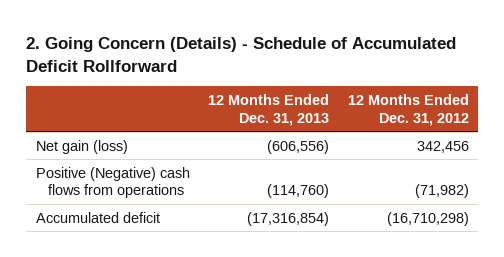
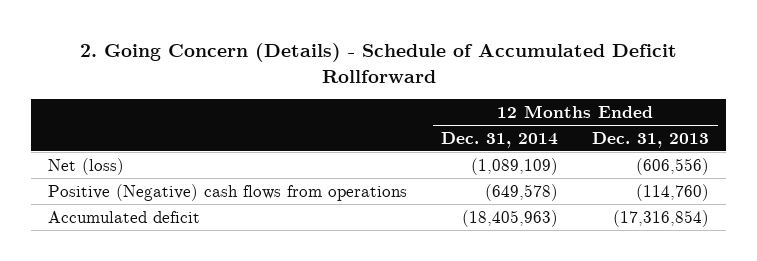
[347,94,469,126] 12 Months Ended Dec. 31, 2012 -> none
none -> [441,131,559,148] Dec. 31, 2014
[35,139,128,154] Net gain (loss) -> [47,157,124,175] Net (loss)

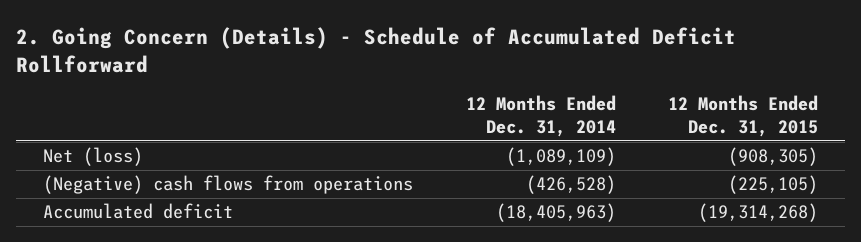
[592,131,710,148] Dec. 31, 2013 -> none
none -> [668,95,819,137] 12 Months Ended Dec. 31, 2015
[47,183,407,201] Positive (Negative) cash flows from operations -> [42,175,413,195] (Negative) cash flows from operations
[485,183,559,201] (649,578) -> [525,175,616,195] (426,528)

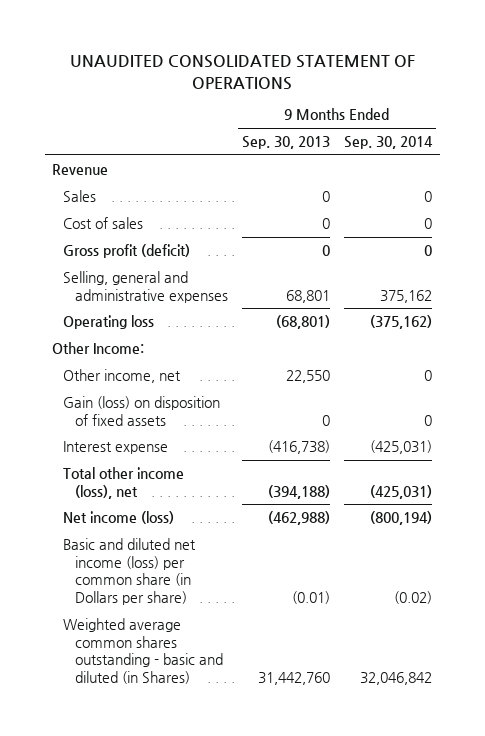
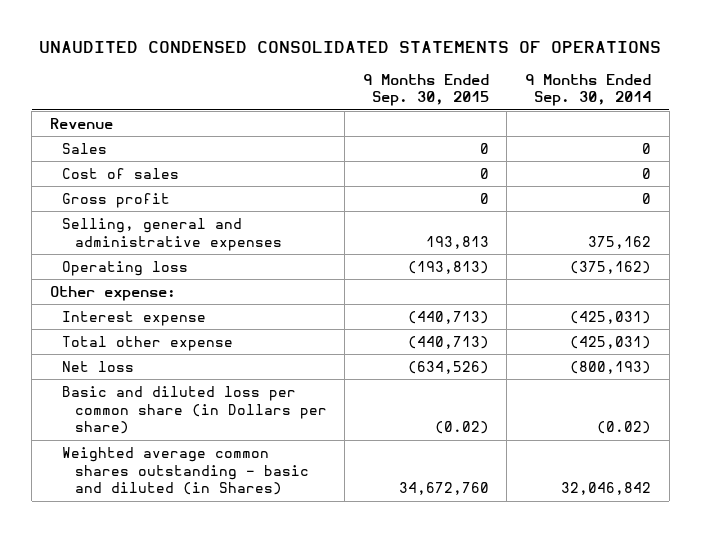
[70,55,416,90] UNAUDITED CONSOLIDATED STATEMENT OF OPERATIONS -> [39,41,662,54] UNAUDITED CONDENSED CONSOLIDATED STATEMENTS OF OPERATIONS
[242,136,331,150] Sep. 30, 2013 -> none
none -> [362,73,489,107] 9 Months Ended Sep. 30, 2015
[63,244,191,259] Gross profit (deficit) -> [62,192,171,208] Gross profit
[63,369,182,384] Other income, net -> none
[63,396,221,426] Gain (loss) on disposition of fixed assets -> none
[52,342,145,355] Other Income: -> [49,285,176,301] Other expense:
[63,467,185,499] Total other income (loss), net -> [62,335,234,351] Total other expense
[63,511,175,525] Net income (loss) -> [62,360,135,372] Net loss
[370,511,433,526] (800,194) -> [570,360,652,374] (800,193)
[63,538,197,605] Basic and diluted net income (loss) per common share (in Dollars per share) -> [62,385,327,435] Basic and diluted loss per common share (in Dollars per share)

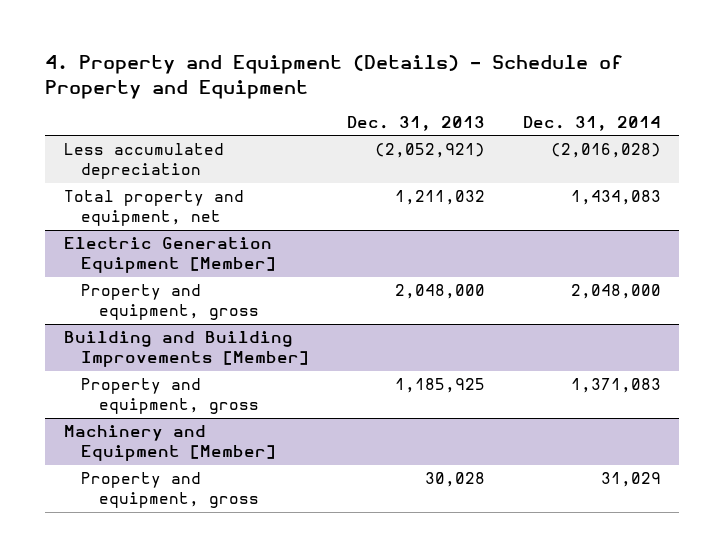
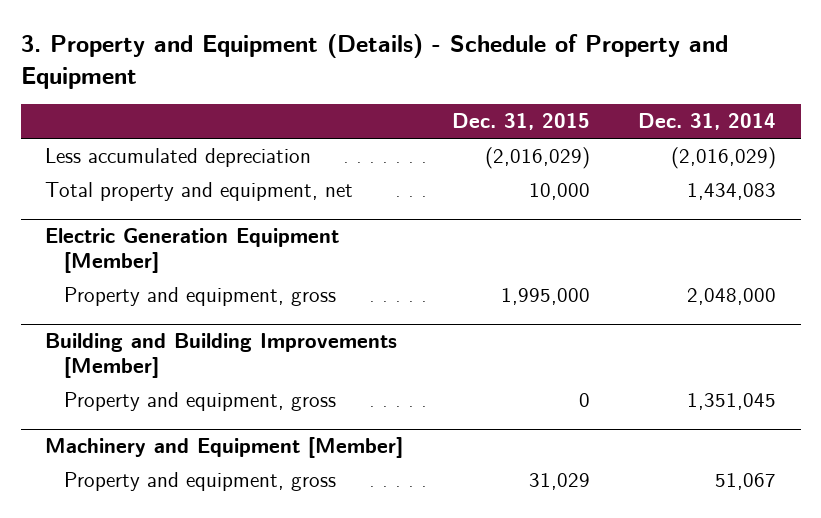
[44,55,623,99] 4. Property and Equipment (Details) - Schedule of Property and Equipment -> [20,34,728,90] 3. Property and Equipment (Details) - Schedule of Property and Equipment
[346,116,485,132] Dec. 31, 2013 -> none
none -> [451,113,590,131] Dec. 31, 2015
[550,143,661,159] (2,016,028) -> [671,147,777,170] (2,016,029)
[570,378,661,394] 1,371,083 -> [687,393,777,411] 1,351,045
[600,472,661,488] 31,029 -> [715,473,777,491] 51,067

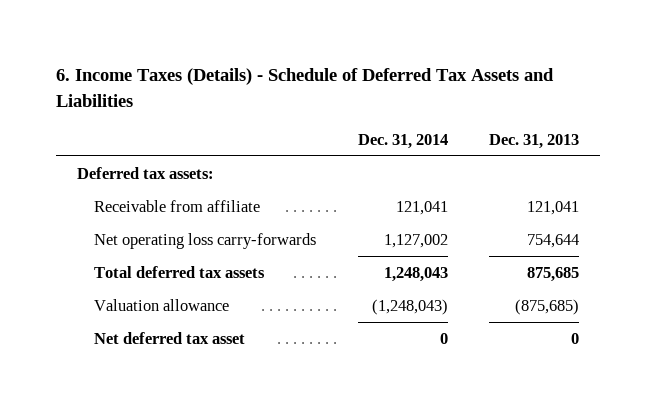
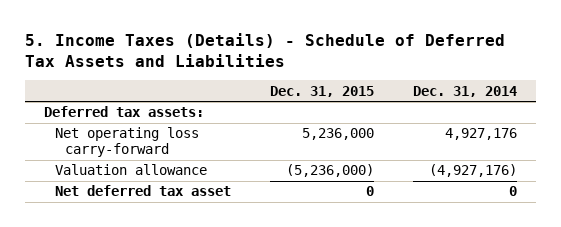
[56,68,555,107] 6. Income Taxes (Details) - Schedule of Deferred Tax Assets and Liabilities -> [24,32,505,67] 5. Income Taxes (Details) - Schedule of Deferred Tax Assets and Liabilities
[489,133,580,149] Dec. 31, 2013 -> none
none -> [269,85,374,97] Dec. 31, 2015
[94,199,261,212] Receivable from affiliate -> none
[94,265,266,278] Total deferred tax assets -> none
[94,232,317,249] Net operating loss carry-forwards -> [54,127,199,158] Net operating loss carry-forward
[383,233,448,248] 1,127,002 -> [444,128,517,141] 4,927,176
[371,298,448,315] (1,248,043) -> [428,164,517,178] (4,927,176)

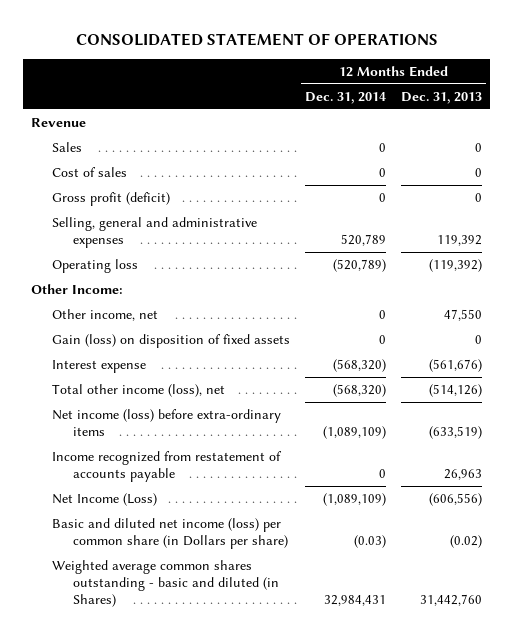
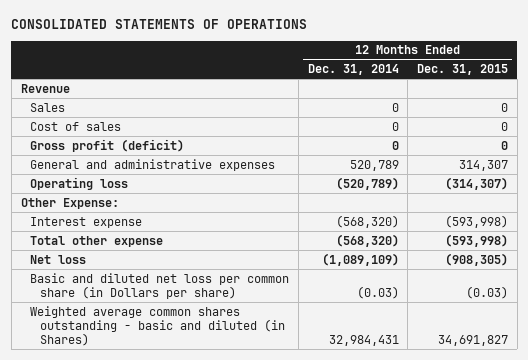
[75,33,438,47] CONSOLIDATED STATEMENT OF OPERATIONS -> [11,19,308,30] CONSOLIDATED STATEMENTS OF OPERATIONS
[401,91,483,104] Dec. 31, 2013 -> none
none -> [416,64,508,76] Dec. 31, 2015
[51,216,257,249] Selling, general and administrative expenses -> [30,158,276,171] General and administrative expenses
[31,283,124,294] Other Income: -> none
[51,308,158,321] Other income, net -> none
[51,333,290,348] Gain (loss) on disposition of fixed assets -> none
none -> [20,197,119,209] Other Expense:
[51,408,281,437] Net income (loss) before extra-ordinary items -> none
[51,450,282,483] Income recognized from restatement of accounts payable -> none
[51,383,225,397] Total other income (loss), net -> [30,235,164,247] Total other expense
[51,492,157,506] Net Income (Loss) -> [30,254,87,264] Net loss
[51,517,288,550] Basic and diluted net income (loss) per common share (in Dollars per share) -> [30,272,290,299] Basic and diluted net loss per common share (in Dollars per share)

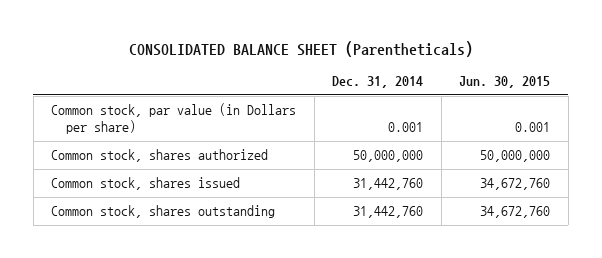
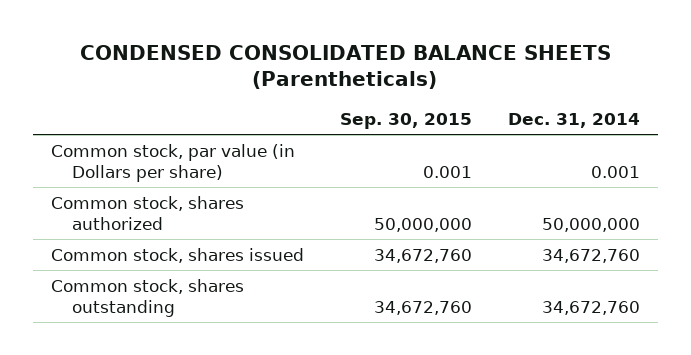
[128,41,473,58] CONSOLIDATED BALANCE SHEET (Parentheticals) -> [80,44,612,90] CONDENSED CONSOLIDATED BALANCE SHEETS (Parentheticals)
[459,76,551,89] Jun. 30, 2015 -> none
none -> [339,112,472,129] Sep. 30, 2015
[353,177,424,190] 31,442,760 -> [541,248,640,263] 34,672,760
[353,205,424,218] 31,442,760 -> [541,300,640,315] 34,672,760

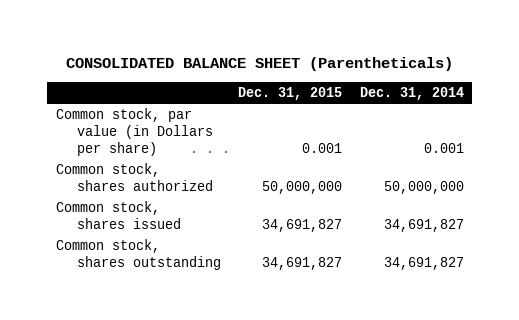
[80,44,612,90] CONDENSED CONSOLIDATED BALANCE SHEETS (Parentheticals) -> [65,57,453,72] CONSOLIDATED BALANCE SHEET (Parentheticals)
[339,112,472,129] Sep. 30, 2015 -> none
none -> [238,87,343,101] Dec. 31, 2015
[541,248,640,263] 34,672,760 -> [383,219,464,233] 34,691,827
[541,300,640,315] 34,672,760 -> [383,257,464,271] 34,691,827

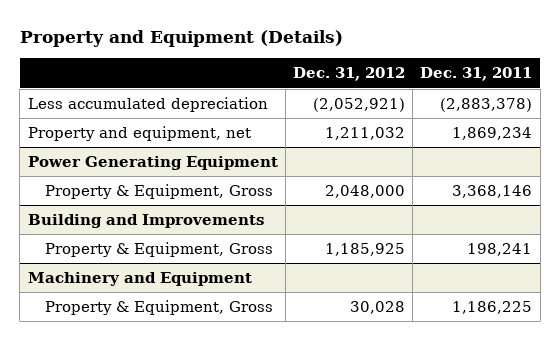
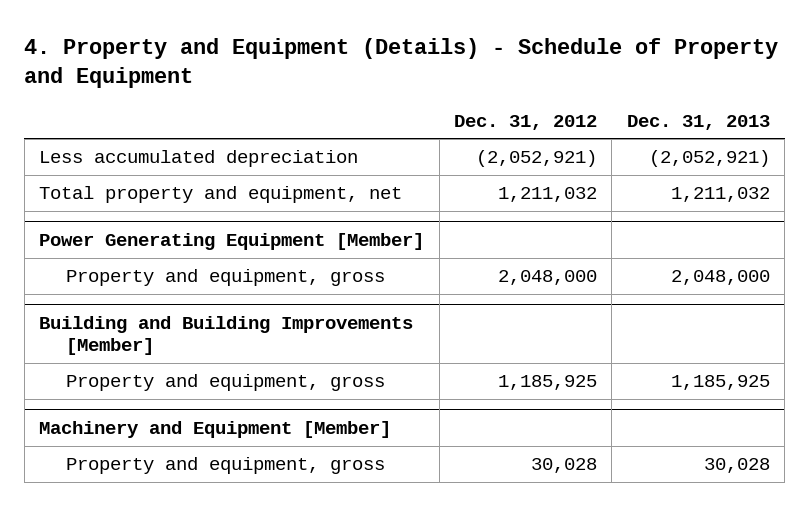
[19,30,343,48] Property and Equipment (Details) -> [24,37,779,89] 4. Property and Equipment (Details) - Schedule of Property and Equipment
[420,67,533,82] Dec. 31, 2011 -> none
none -> [626,114,770,130] Dec. 31, 2013
[27,126,251,142] Property and equipment, net -> [39,186,403,204] Total property and equipment, net
[27,156,278,171] Power Generating Equipment -> [39,233,425,251] Power Generating Equipment [Member]
[44,184,273,200] Property & Equipment, Gross -> [66,269,386,287] Property and equipment, gross
[27,214,264,229] Building and Improvements -> [39,316,414,356] Building and Building Improvements [Member]
[44,242,273,258] Property & Equipment, Gross -> [66,374,386,392] Property and equipment, gross
[27,272,252,287] Machinery and Equipment -> [39,421,392,439] Machinery and Equipment [Member]
[44,300,273,316] Property & Equipment, Gross -> [66,457,386,475] Property and equipment, gross

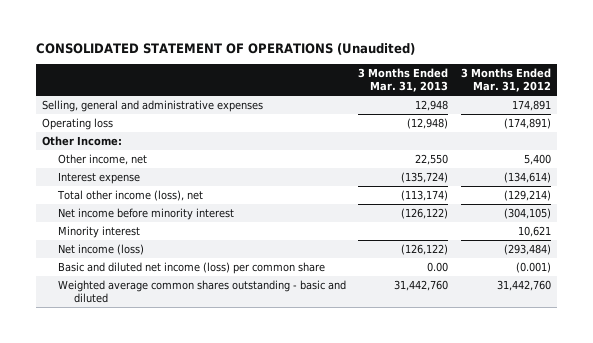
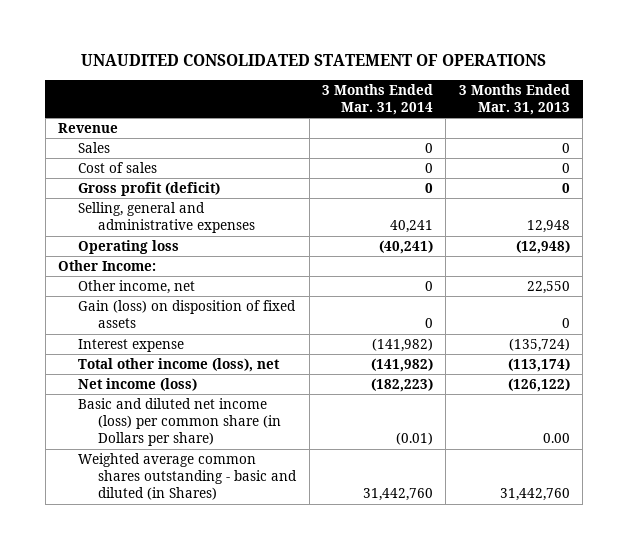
[36,43,416,56] CONSOLIDATED STATEMENT OF OPERATIONS (Unaudited) -> [81,54,547,67] UNAUDITED CONSOLIDATED STATEMENT OF OPERATIONS
[460,68,551,93] 3 Months Ended Mar. 31, 2012 -> none
none -> [321,83,433,115] 3 Months Ended Mar. 31, 2014
none -> [58,123,119,134] Revenue
none -> [78,142,111,154] Sales
none -> [78,162,158,174] Cost of sales
none -> [78,182,221,197] Gross profit (deficit)
none -> [78,300,297,329] Gain (loss) on disposition of fixed assets
[58,207,235,220] Net income before minority interest -> none
[58,225,141,238] Minority interest -> none
[58,261,326,274] Basic and diluted net income (loss) per common share -> [78,398,282,447] Basic and diluted net income (loss) per common share (in Dollars per share)
[58,279,347,303] Weighted average common shares outstanding - basic and diluted -> [78,453,298,501] Weighted average common shares outstanding - basic and diluted (in Shares)

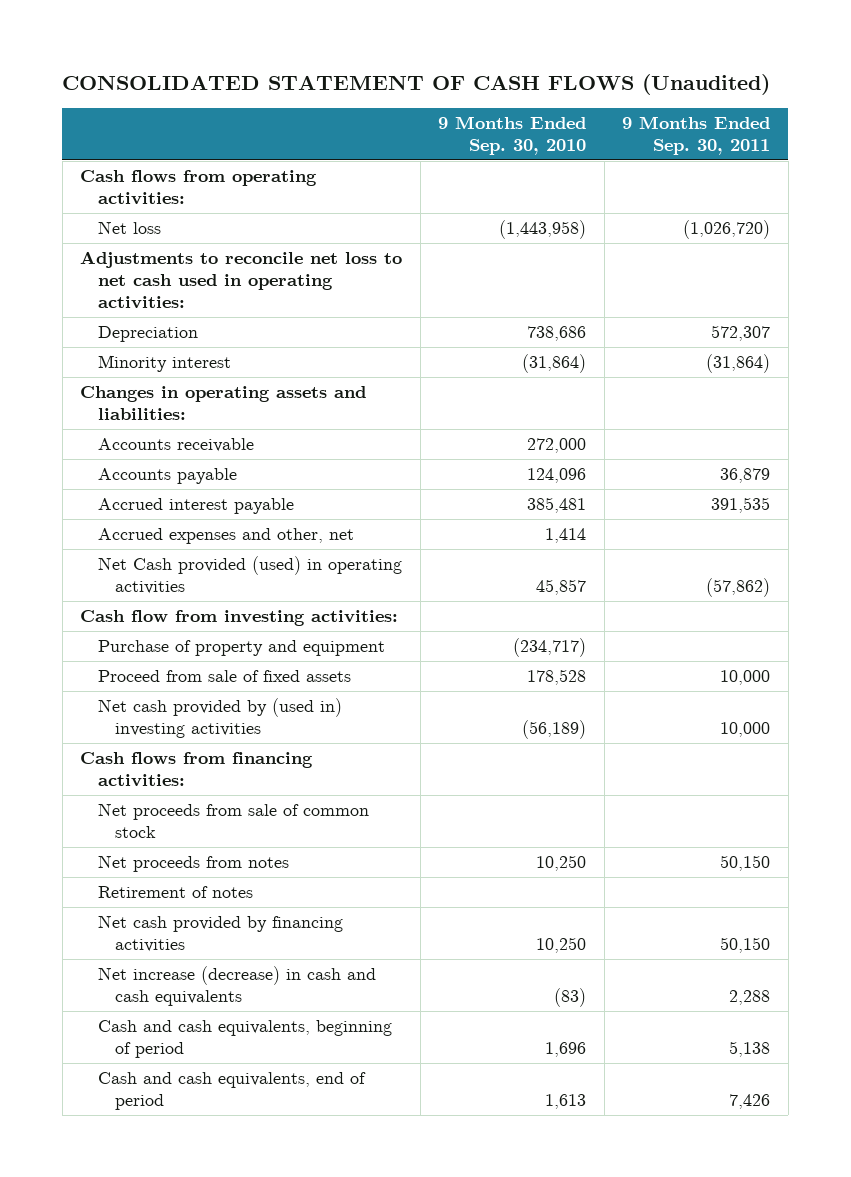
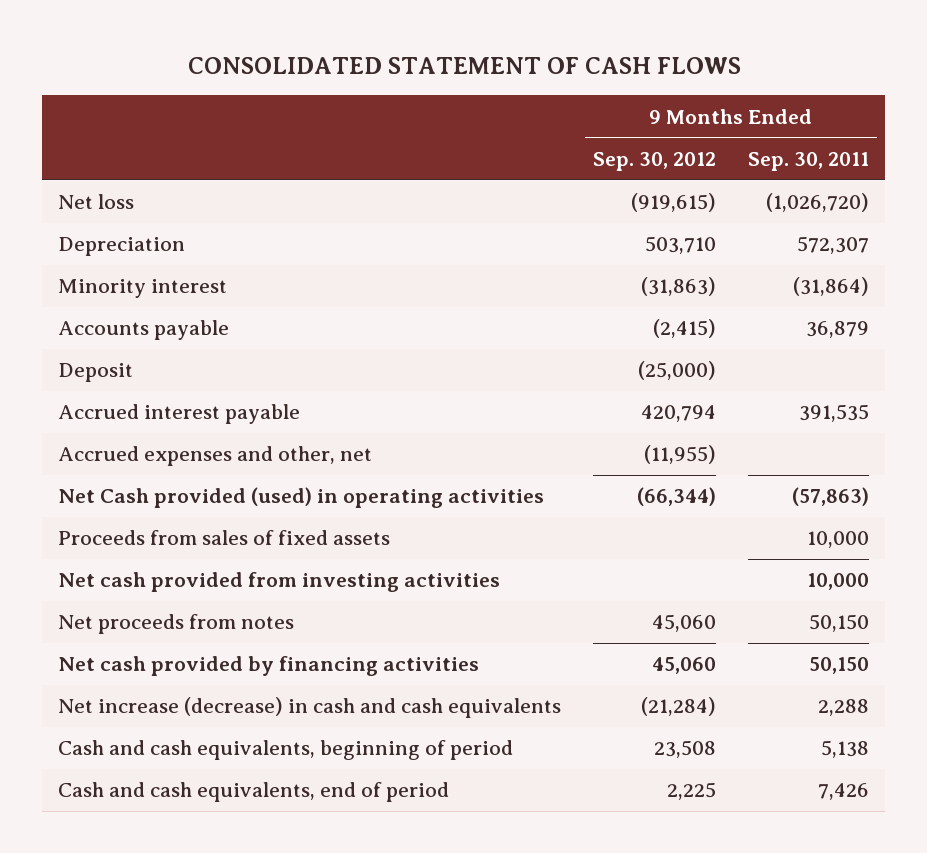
[62,73,771,95] CONSOLIDATED STATEMENT OF CASH FLOWS (Unaudited) -> [187,57,741,75] CONSOLIDATED STATEMENT OF CASH FLOWS
[438,116,587,155] 9 Months Ended Sep. 30, 2010 -> none
none -> [593,152,717,172] Sep. 30, 2012
[80,170,318,206] Cash flows from operating activities: -> none
[80,251,403,309] Adjustments to reconcile net loss to net cash used in operating activities: -> none
[80,386,367,421] Changes in operating assets and liabilities: -> none
[97,438,254,453] Accounts receivable -> none
none -> [57,363,133,383] Deposit
[80,610,399,627] Cash flow from investing activities: -> none
[97,640,385,657] Purchase of property and equipment -> none
[80,752,314,788] Cash flows from financing activities: -> none
[97,803,369,839] Net proceeds from sale of common stock -> none
[706,578,771,598] (57,862) -> [792,487,870,507] (57,863)
[97,670,351,683] Proceed from sale of fixed assets -> [57,530,390,546] Proceeds from sales of fixed assets
[97,698,342,739] Net cash provided by (used in) investing activities -> [57,572,500,593] Net cash provided from investing activities
[97,886,253,899] Retirement of notes -> none

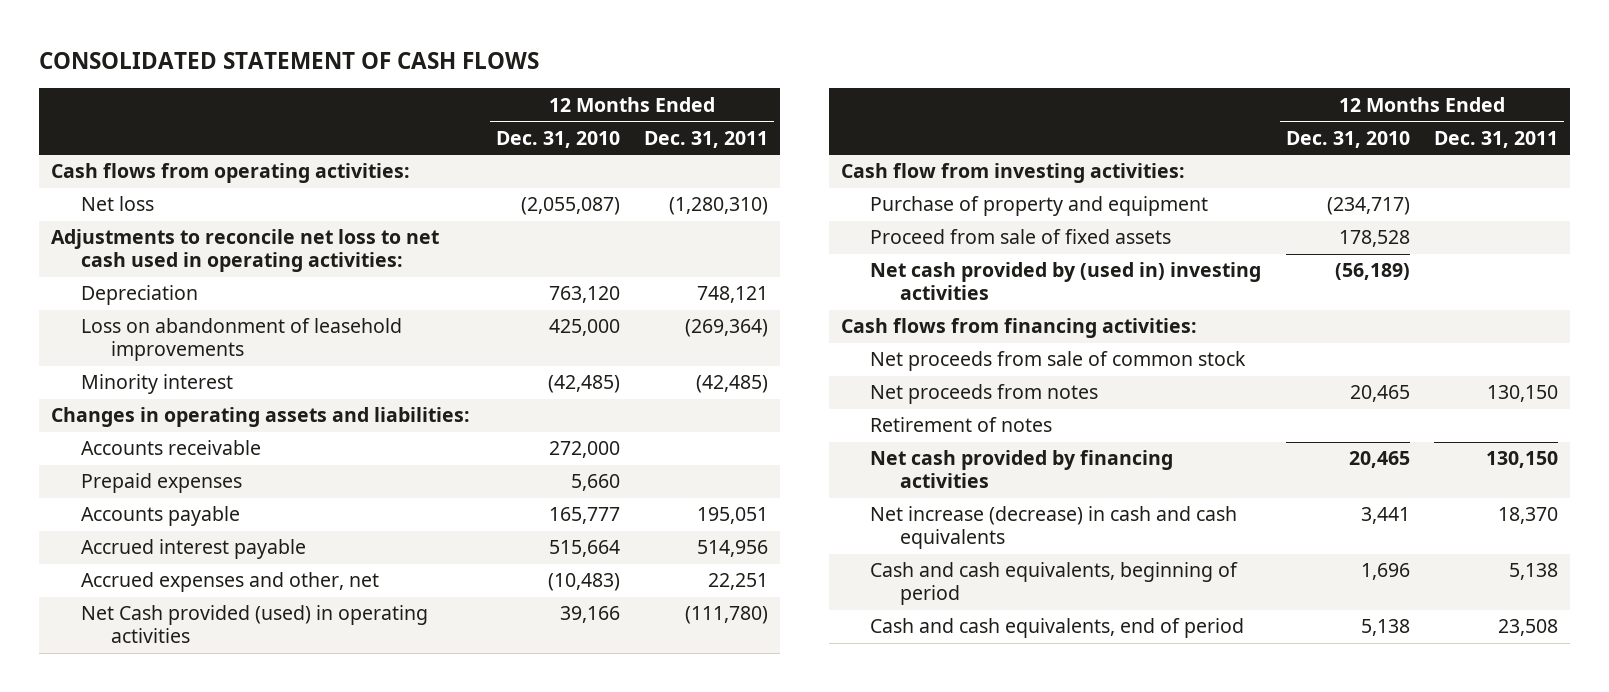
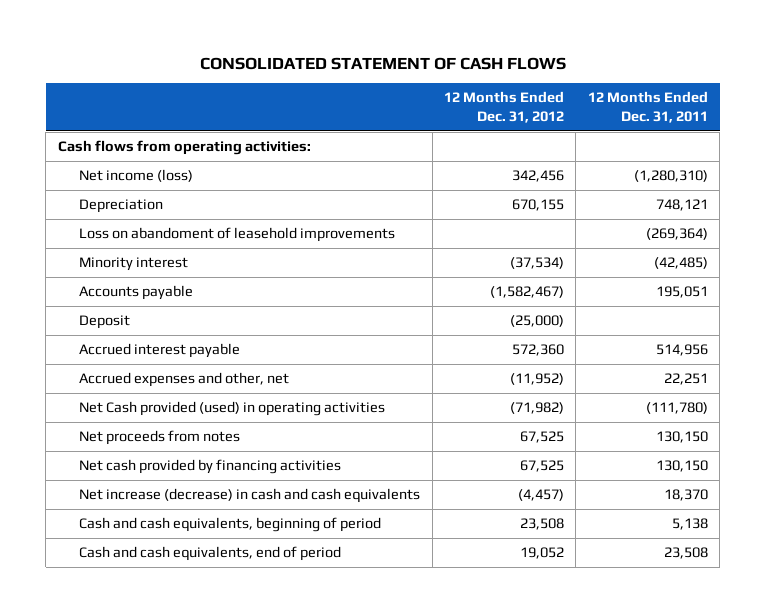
[496,130,621,148] Dec. 31, 2010 -> none
none -> [443,91,564,124] 12 Months Ended Dec. 31, 2012
[51,229,440,273] Adjustments to reconcile net loss to net cash used in operating activities: -> none
[80,196,154,212] Net loss -> [79,169,194,183] Net income (loss)
[80,318,402,362] Loss on abandonment of leasehold improvements -> [79,227,396,243] Loss on abandoment of leasehold improvements
[51,407,471,428] Changes in operating assets and liabilities: -> none
[80,440,261,456] Accounts receivable -> none
[80,473,242,494] Prepaid expenses -> none
none -> [79,315,131,330] Deposit
[840,163,1185,184] Cash flow from investing activities: -> none
[870,196,1209,217] Purchase of property and equipment -> none
[870,229,1172,245] Proceed from sale of fixed assets -> none
[870,262,1262,301] Net cash provided by (used in) investing activities -> none
[840,318,1197,339] Cash flows from financing activities: -> none
[870,351,1247,372] Net proceeds from sale of common stock -> none
[870,417,1053,433] Retirement of notes -> none

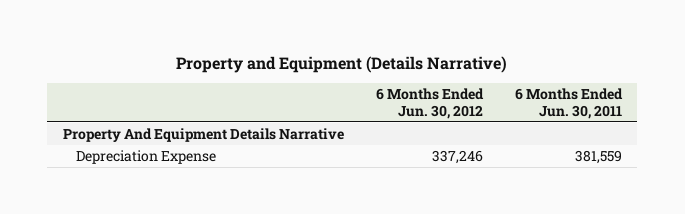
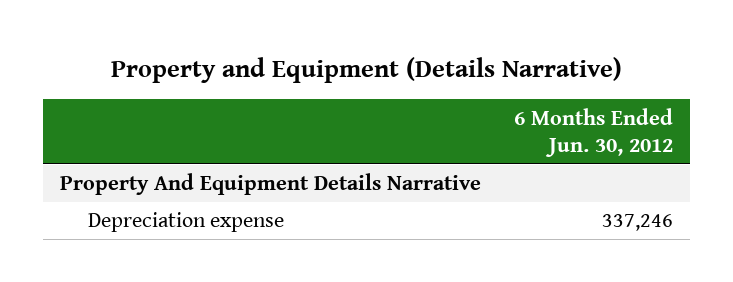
[514,88,623,119] 6 Months Ended Jun. 30, 2011 -> none
[76,149,217,164] Depreciation Expense -> [87,212,284,233] Depreciation expense

